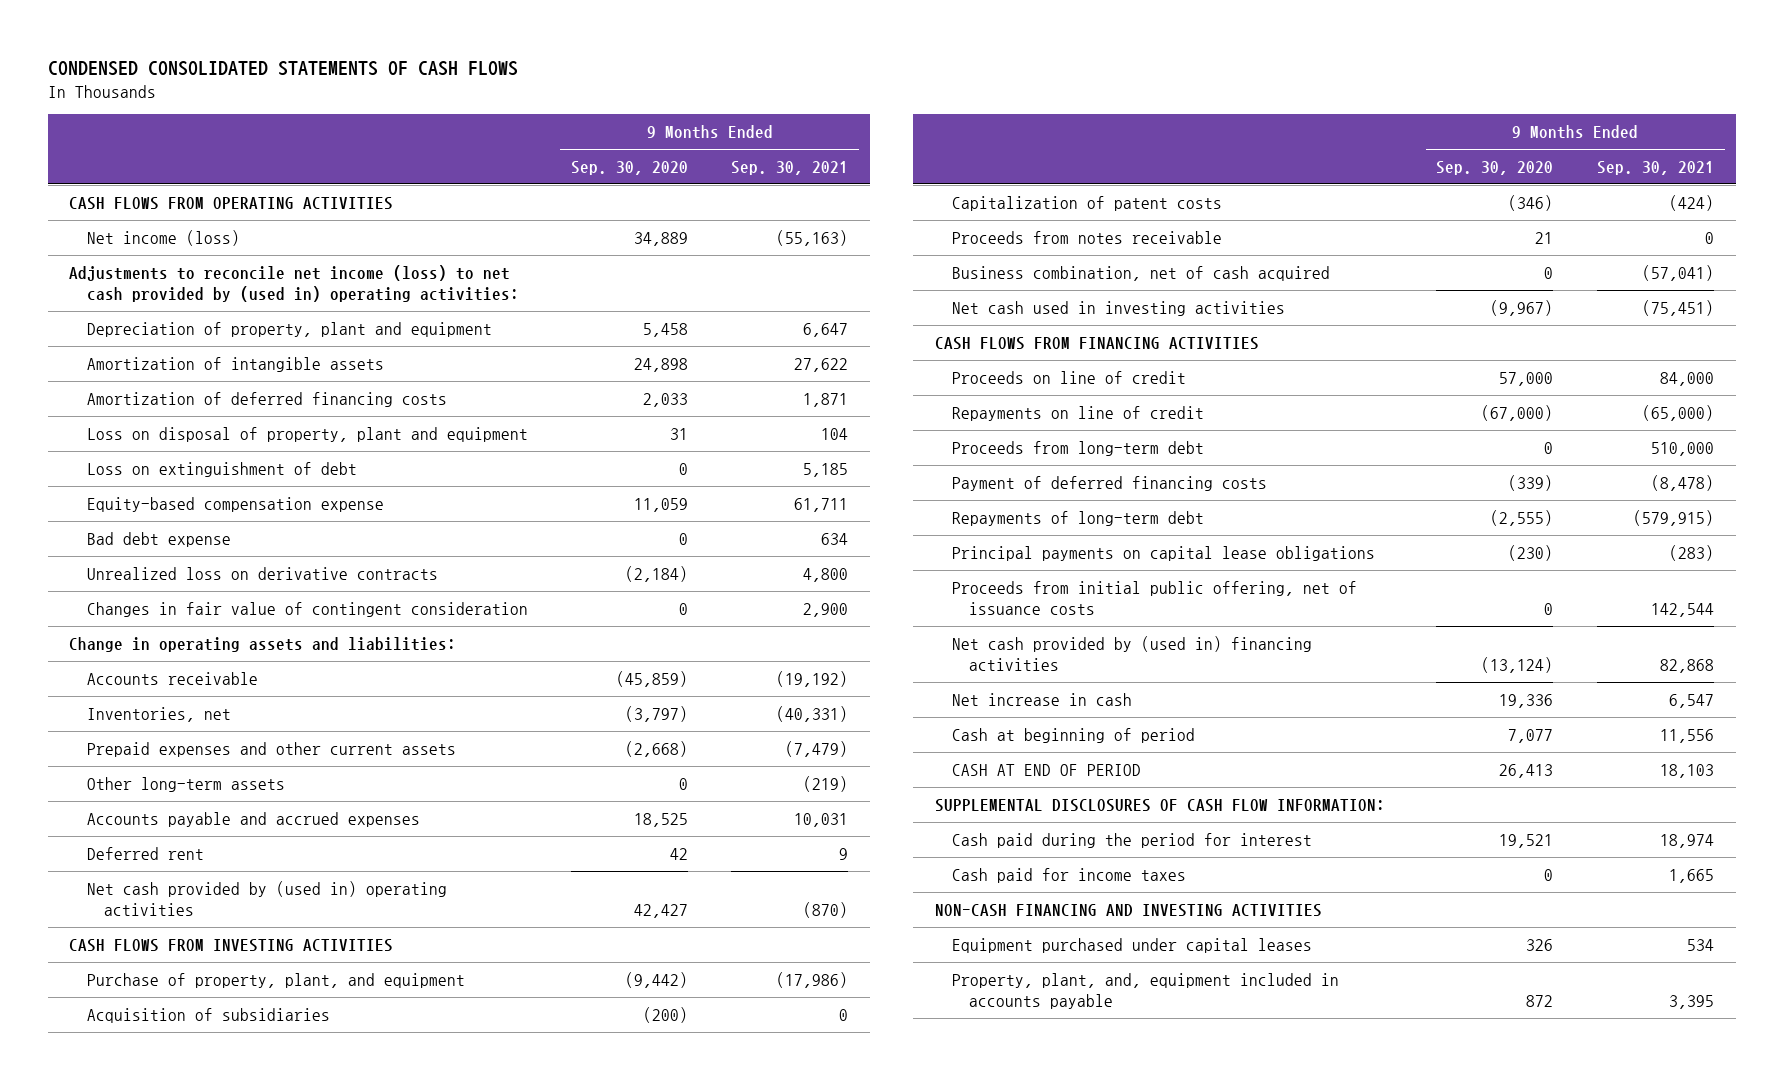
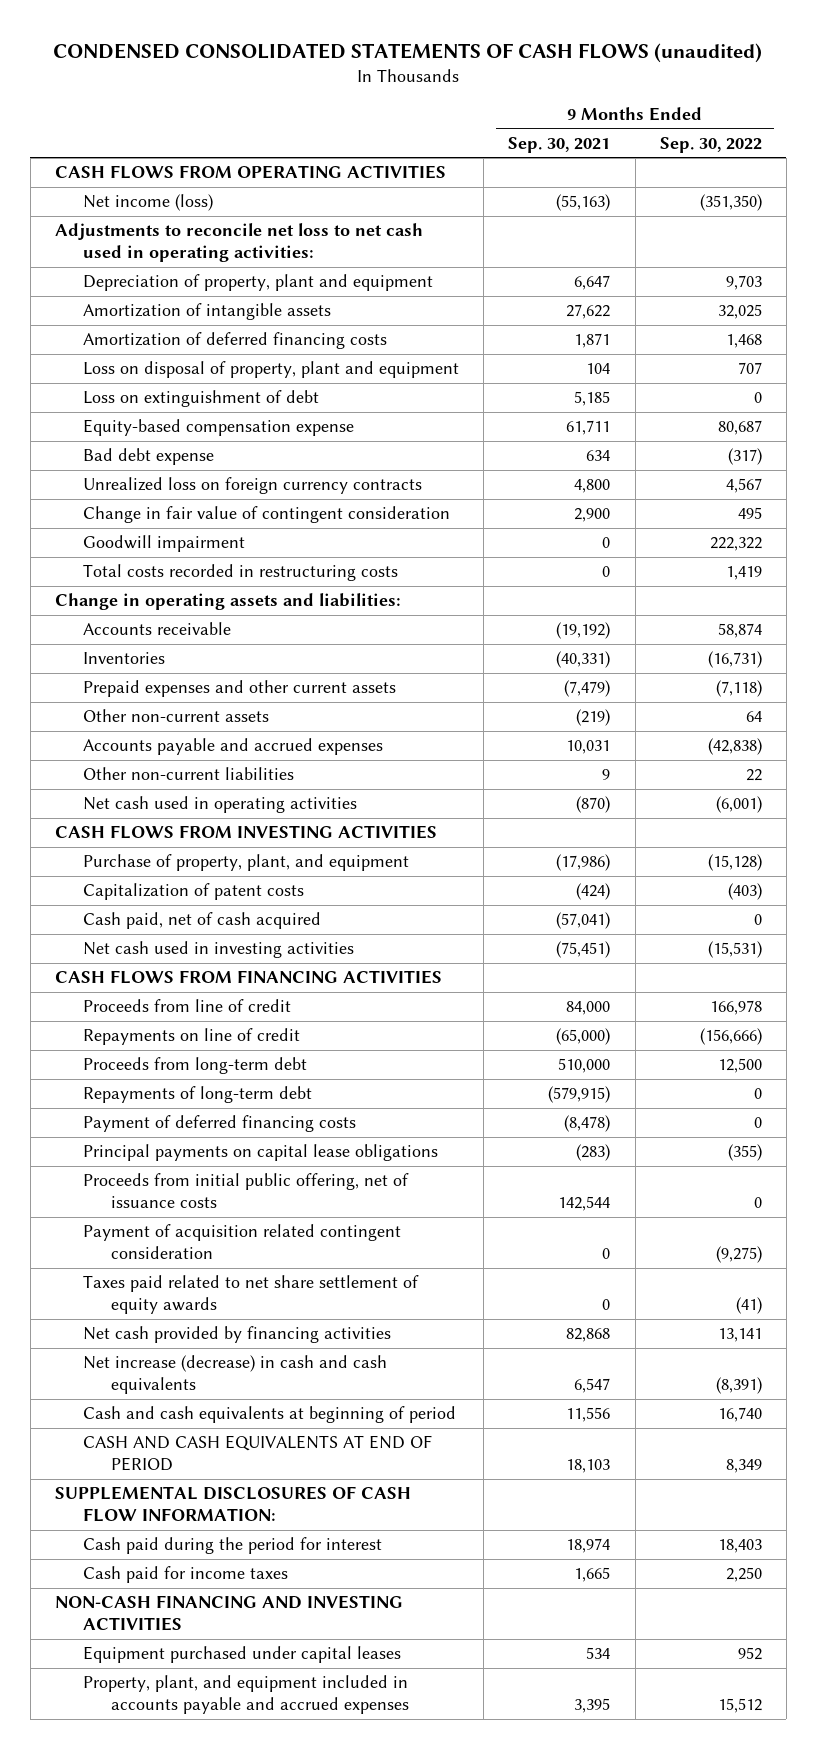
[47,61,518,77] CONDENSED CONSOLIDATED STATEMENTS OF CASH FLOWS -> [53,42,763,63] CONDENSED CONSOLIDATED STATEMENTS OF CASH FLOWS (unaudited)
[571,161,689,176] Sep. 30, 2020 -> none
none -> [659,136,762,153] Sep. 30, 2022
[69,264,519,303] Adjustments to reconcile net income (loss) to net cash provided by (used in) operating activities: -> [54,223,423,263] Adjustments to reconcile net loss to net cash used in operating activities:
[86,566,438,580] Unrealized loss on derivative contracts -> [82,477,422,495] Unrealized loss on foreign currency contracts
[86,601,528,617] Changes in fair value of contingent consideration -> [82,506,450,524] Change in fair value of contingent consideration
none -> [82,535,245,553] Goodwill impairment
none -> [82,564,398,582] Total costs recorded in restructuring costs
[86,706,231,722] Inventories, net -> [82,652,165,665] Inventories
[86,776,285,792] Other long-term assets -> [82,709,269,723] Other non-current assets
[86,846,204,860] Deferred rent -> none
none -> [82,767,294,781] Other non-current liabilities
[86,880,447,917] Net cash provided by (used in) operating activities -> [82,796,357,814] Net cash used in operating activities
[86,1007,330,1023] Acquisition of subsidiaries -> none
[952,230,1223,244] Proceeds from notes receivable -> none
[952,265,1331,281] Business combination, net of cash acquired -> [82,912,321,930] Cash paid, net of cash acquired
[952,370,1187,384] Proceeds on line of credit -> [82,999,291,1013] Proceeds from line of credit
[952,475,1268,491] Payment of deferred financing costs -> [82,1115,356,1133] Payment of deferred financing costs
none -> [82,1224,401,1260] Payment of acquisition related contingent consideration
none -> [82,1275,419,1315] Taxes paid related to net share settlement of equity awards
[952,635,1313,672] Net cash provided by (used in) financing activities -> [82,1326,391,1344] Net cash provided by financing activities
[952,692,1133,706] Net increase in cash -> [82,1355,387,1395] Net increase (decrease) in cash and cash equivalents
[952,727,1196,743] Cash at beginning of period -> [82,1406,456,1424] Cash and cash equivalents at beginning of period
[952,763,1142,776] CASH AT END OF PERIOD -> [82,1435,432,1472] CASH AND CASH EQUIVALENTS AT END OF PERIOD
[952,972,1340,1010] Property, plant, and, equipment included in accounts payable -> [82,1675,410,1715] Property, plant, and equipment included in accounts payable and accrued expenses

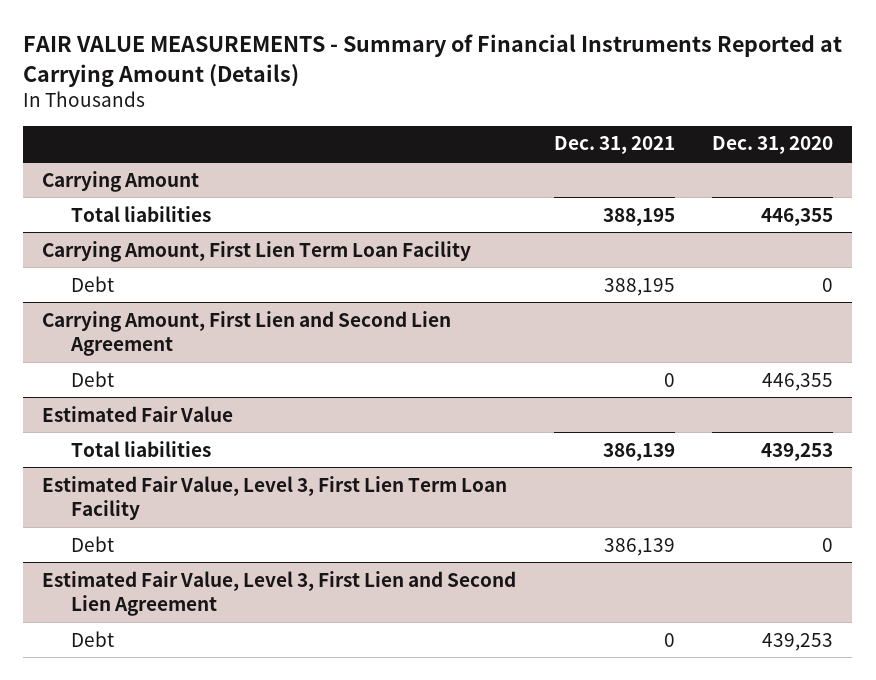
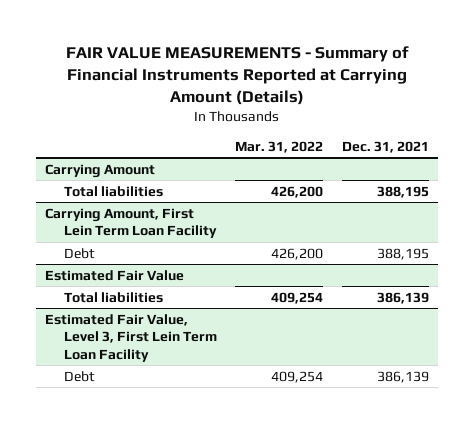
[712,136,834,155] Dec. 31, 2020 -> none
none -> [235,140,324,153] Mar. 31, 2022
[42,240,472,262] Carrying Amount, First Lien Term Loan Facility -> [45,207,217,239] Carrying Amount, First Lein Term Loan Facility
[42,310,452,356] Carrying Amount, First Lien and Second Lien Agreement -> none
[70,370,114,387] Debt -> none
[42,475,508,520] Estimated Fair Value, Level 3, First Lien Term Loan Facility -> [45,313,217,362] Estimated Fair Value, Level 3, First Lein Term Loan Facility
[42,570,517,616] Estimated Fair Value, Level 3, First Lien and Second Lien Agreement -> none
[70,630,114,647] Debt -> none

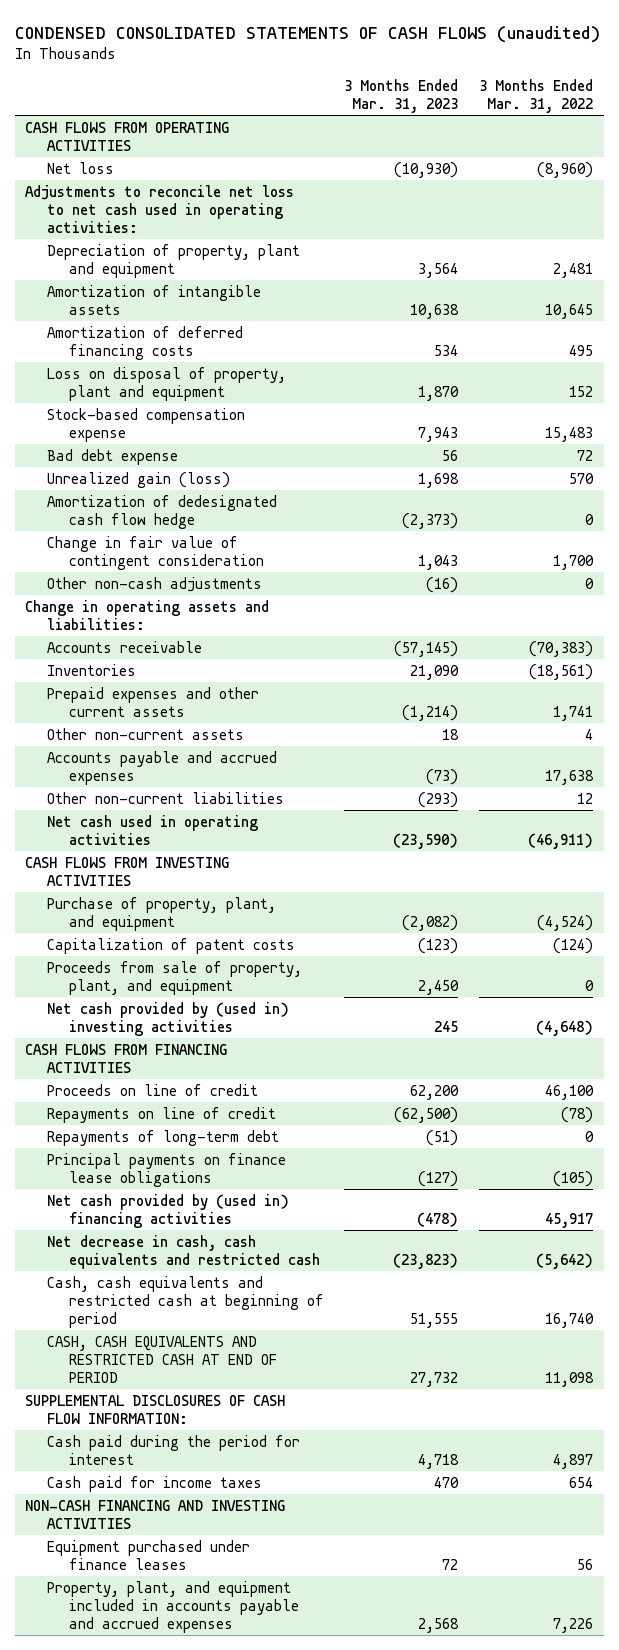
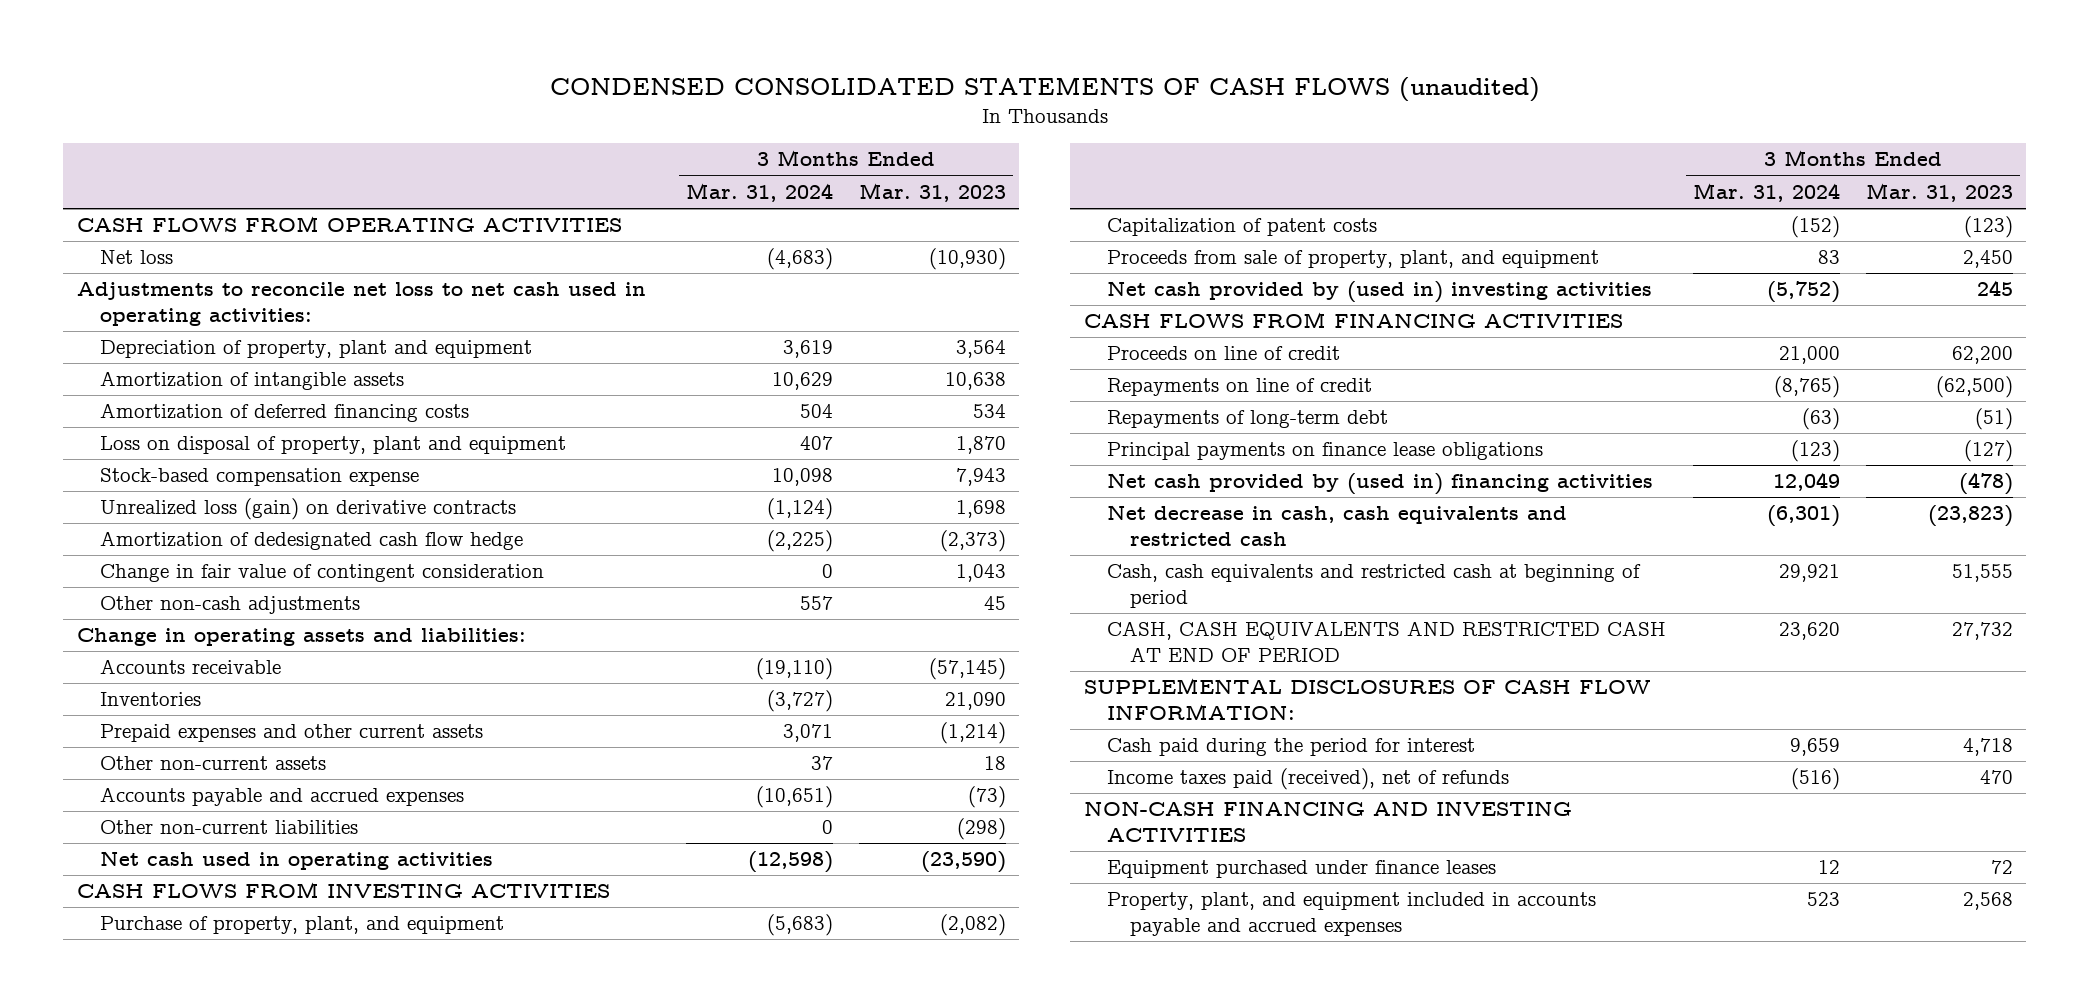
[479,79,594,113] 3 Months Ended Mar. 31, 2022 -> none
none -> [685,182,833,202] Mar. 31, 2024
[47,448,179,465] Bad debt expense -> none
[47,471,231,488] Unrealized gain (loss) -> [100,498,517,521] Unrealized loss (gain) on derivative contracts
[426,576,459,593] (16) -> [984,596,1007,611] 45
[418,791,459,808] (293) -> [957,818,1007,841] (298)
[47,1475,263,1492] Cash paid for income taxes -> none
none -> [1107,768,1510,791] Income taxes paid (received), net of refunds

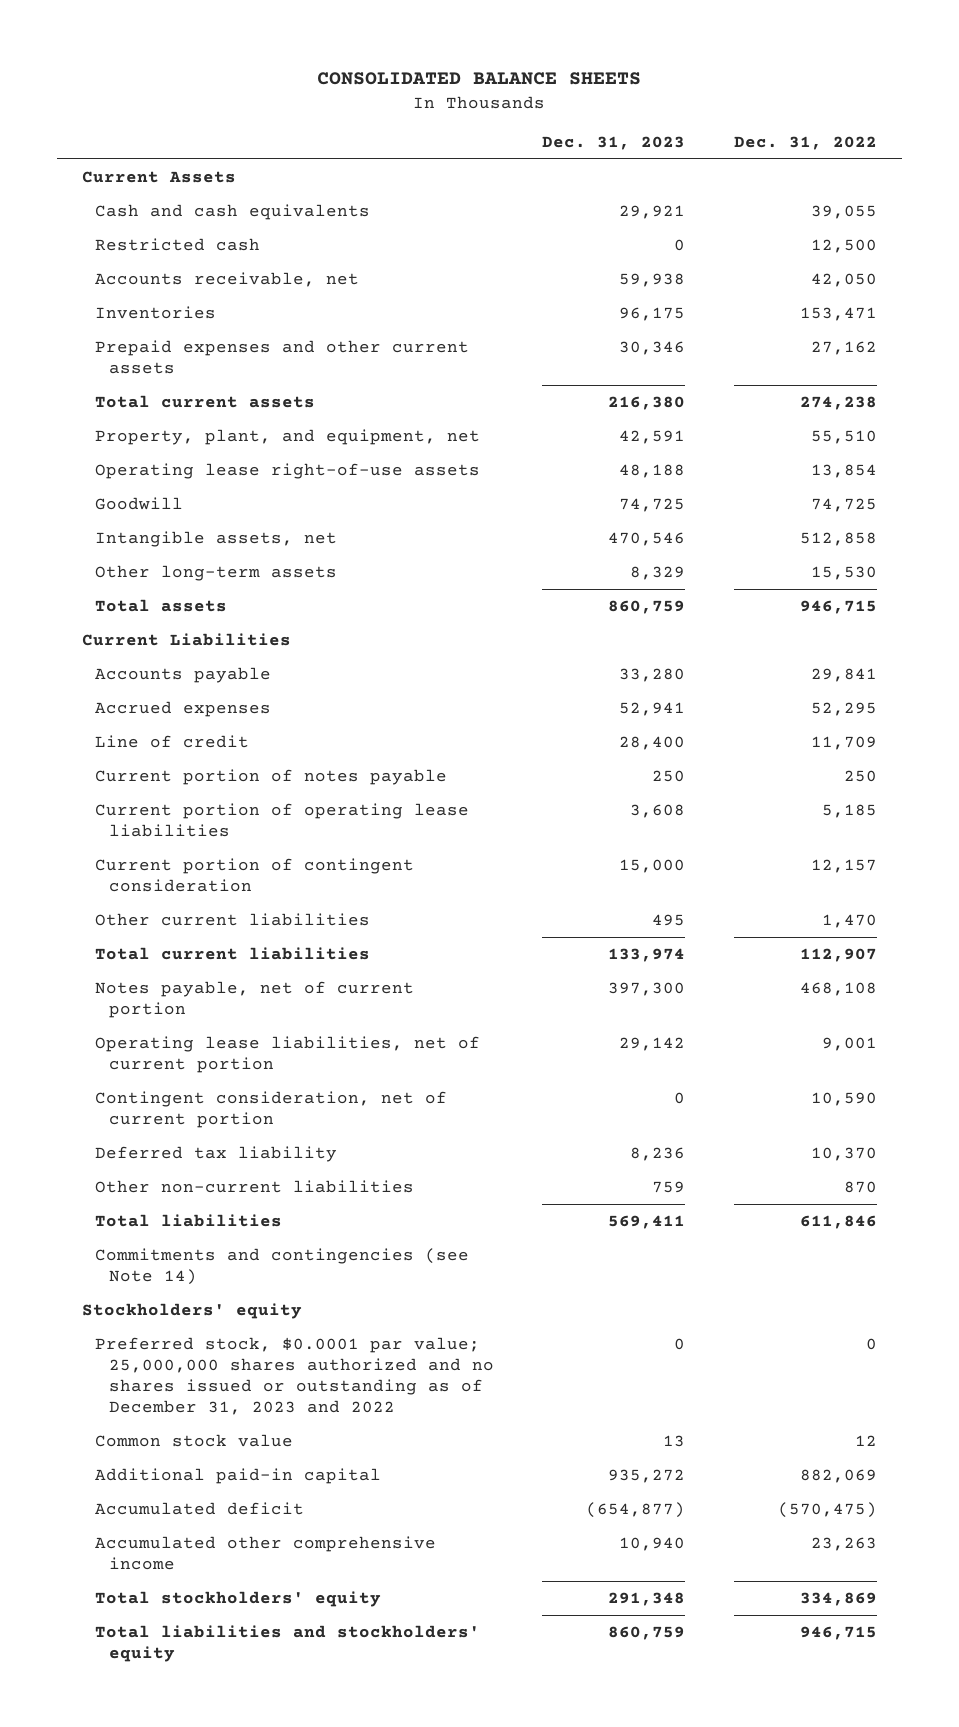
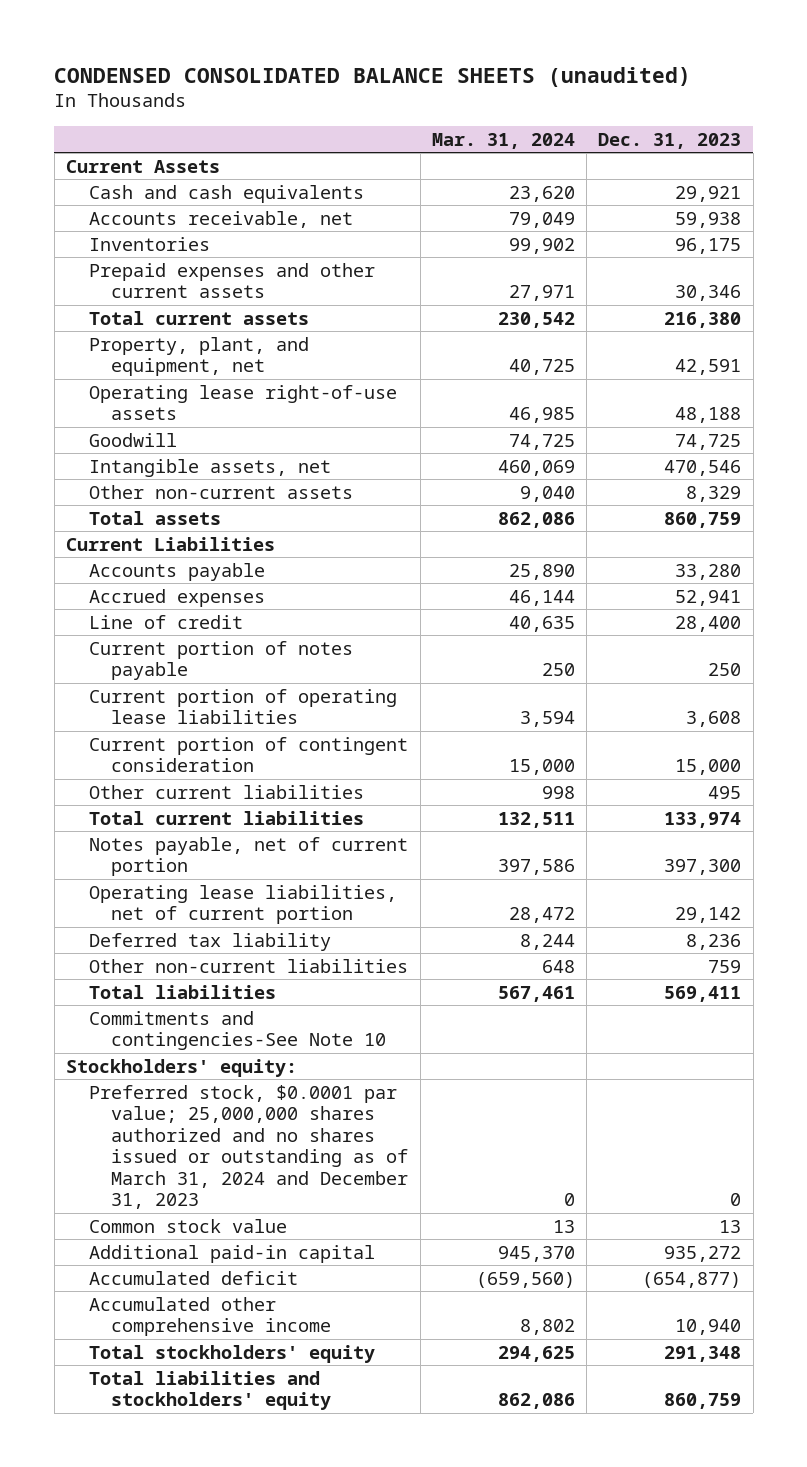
[317,72,642,86] CONSOLIDATED BALANCE SHEETS -> [54,66,692,87] CONDENSED CONSOLIDATED BALANCE SHEETS (unaudited)
[734,135,878,150] Dec. 31, 2022 -> none
none -> [431,132,575,149] Mar. 31, 2024
[95,237,261,251] Restricted cash -> none
[95,564,338,581] Other long-term assets -> [88,484,353,499] Other non-current assets
[95,1090,448,1129] Contingent consideration, net of current portion -> none
[95,1247,470,1286] Commitments and contingencies (see Note 14) -> [88,1010,387,1051] Commitments and contingencies-See Note 10
[81,1302,302,1319] Stockholders' equity -> [65,1058,297,1077] Stockholders' equity:
[95,1336,494,1416] Preferred stock, $0.0001 par value; 25,000,000 shares authorized and no shares issued or outstanding as of December 31, 2023 and 2022 -> [88,1084,409,1210] Preferred stock, $0.0001 par value; 25,000,000 shares authorized and no shares issued or outstanding as of March 31, 2024 and December 31, 2023

